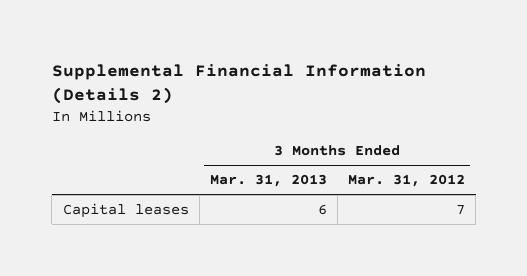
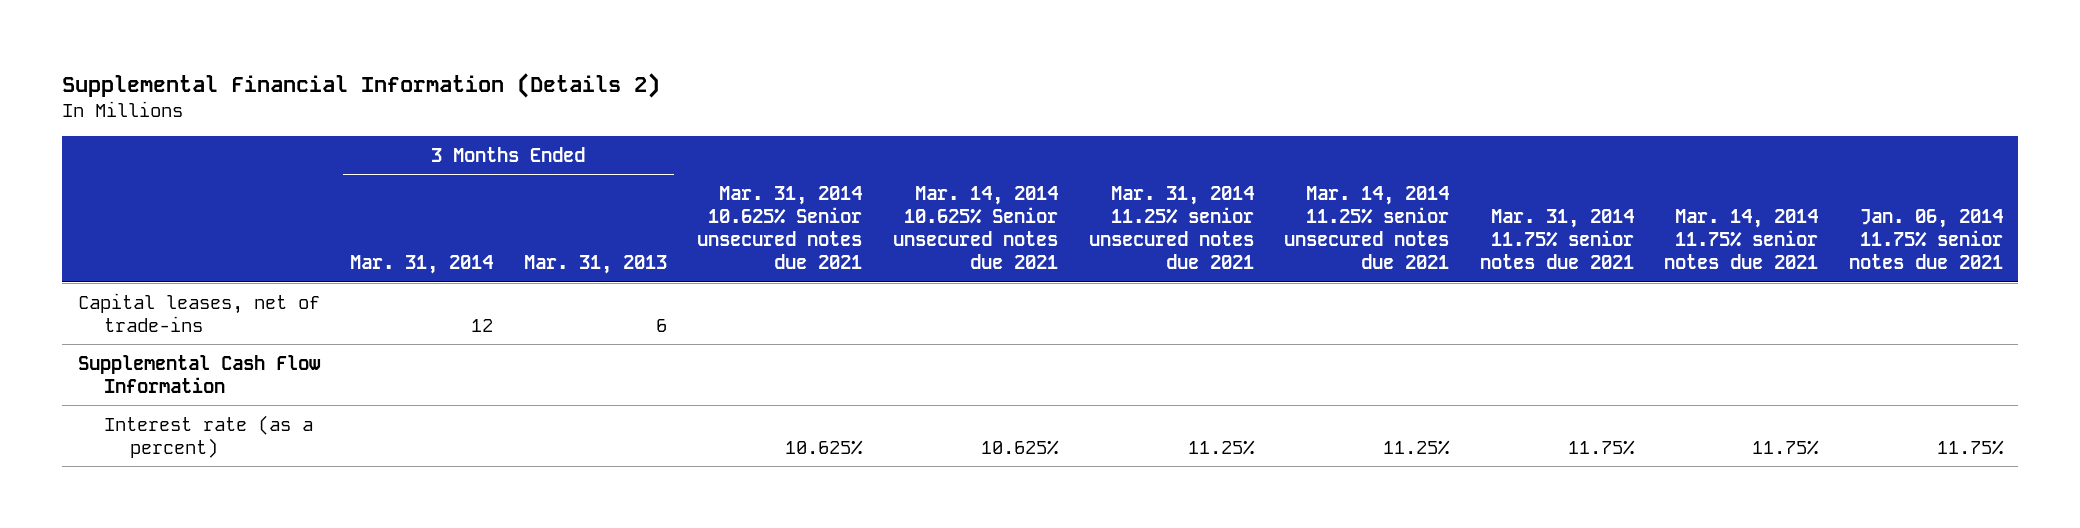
[347,174,465,188] Mar. 31, 2012 -> none
none -> [350,255,494,275] Mar. 31, 2014
none -> [697,185,863,270] Mar. 31, 2014 10.625% Senior unsecured notes due 2021
none -> [892,185,1058,270] Mar. 14, 2014 10.625% Senior unsecured notes due 2021
none -> [1088,185,1254,270] Mar. 31, 2014 11.25% senior unsecured notes due 2021
none -> [1284,185,1450,270] Mar. 14, 2014 11.25% senior unsecured notes due 2021
none -> [1479,208,1634,270] Mar. 31, 2014 11.75% senior notes due 2021
none -> [1664,208,1819,270] Mar. 14, 2014 11.75% senior notes due 2021
none -> [1848,208,2003,270] Jan. 06, 2014 11.75% senior notes due 2021
[62,203,189,219] Capital leases -> [77,292,320,332] Capital leases, net of trade-ins
none -> [77,354,321,393] Supplemental Cash Flow Information
none -> [103,414,313,458] Interest rate (as a percent)

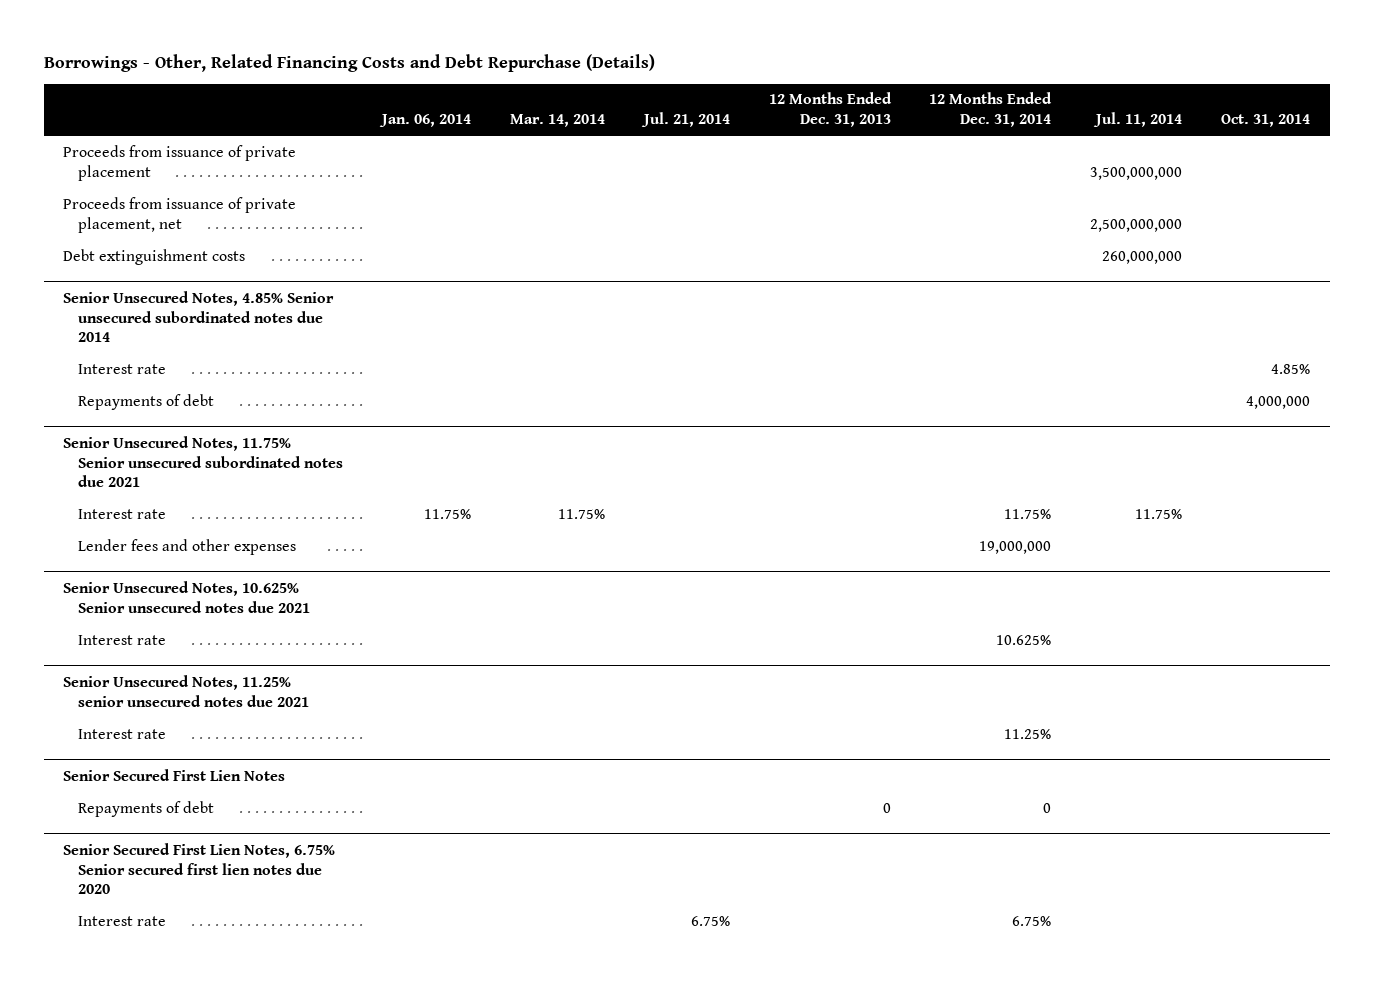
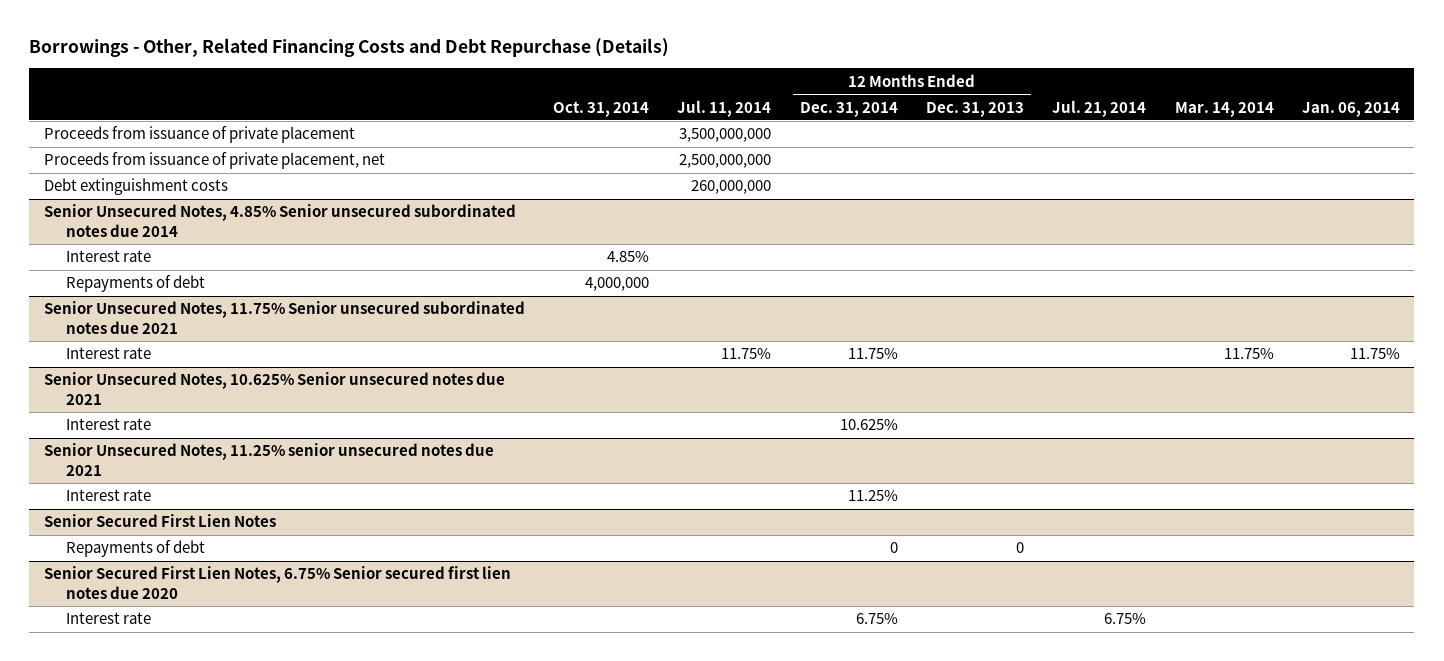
[78,538,297,555] Lender fees and other expenses -> none

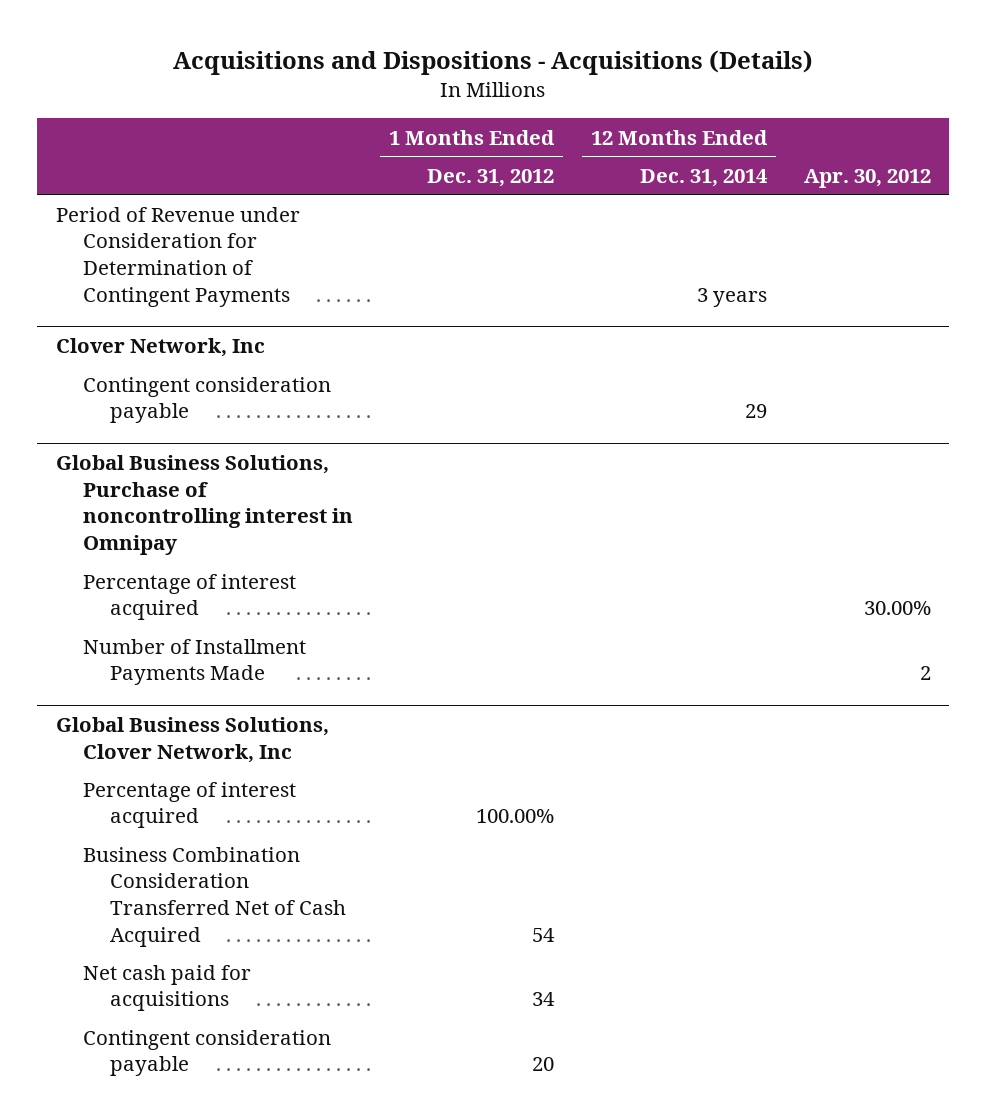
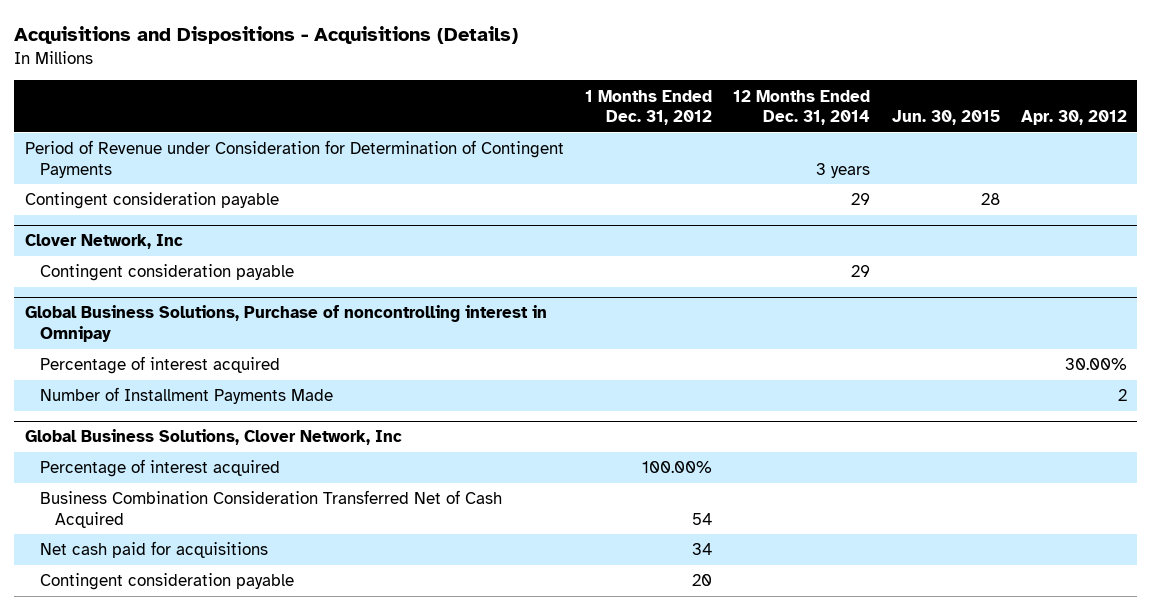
none -> [891,110,1000,126] Jun. 30, 2015
none -> [25,192,280,210] Contingent consideration payable

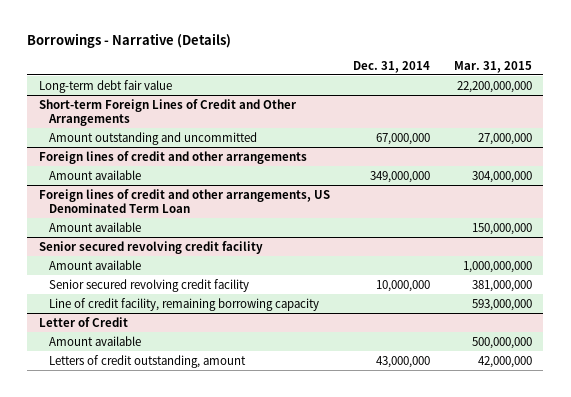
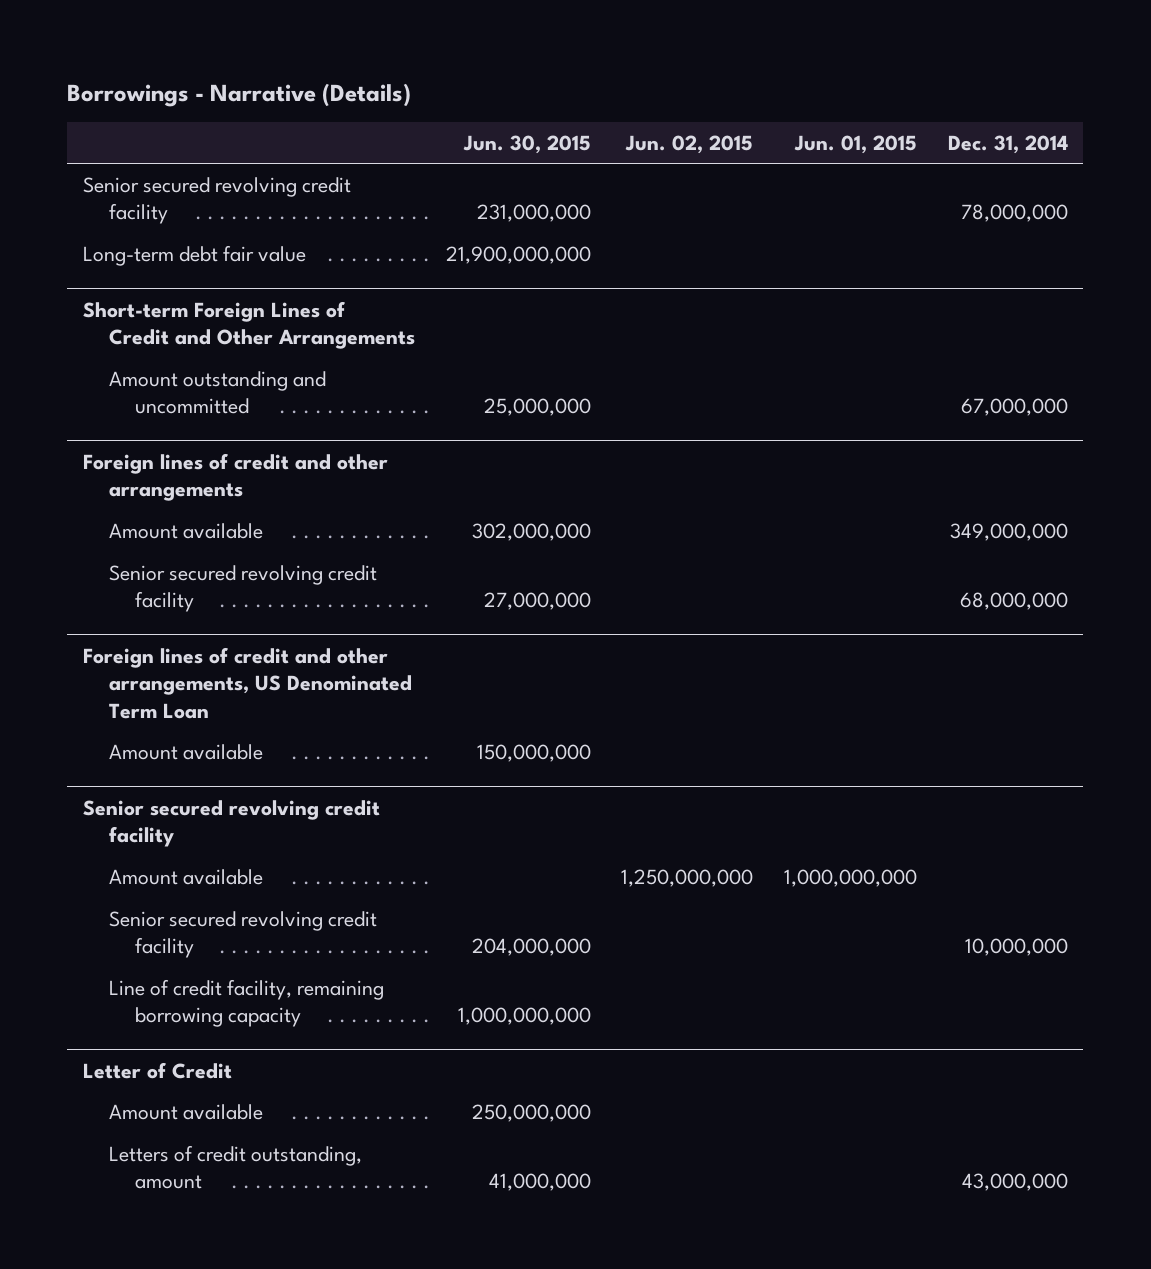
[453,60,532,73] Mar. 31, 2015 -> none
none -> [462,134,591,154] Jun. 30, 2015
none -> [625,134,754,154] Jun. 02, 2015
none -> [794,134,918,154] Jun. 01, 2015
none -> [82,176,351,225] Senior secured revolving credit facility
none -> [108,564,377,613] Senior secured revolving credit facility

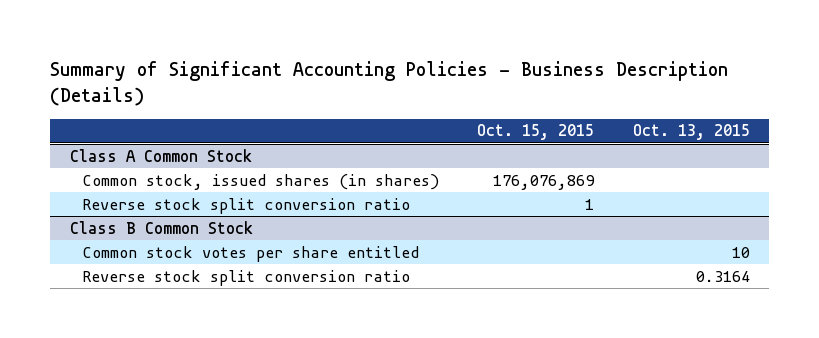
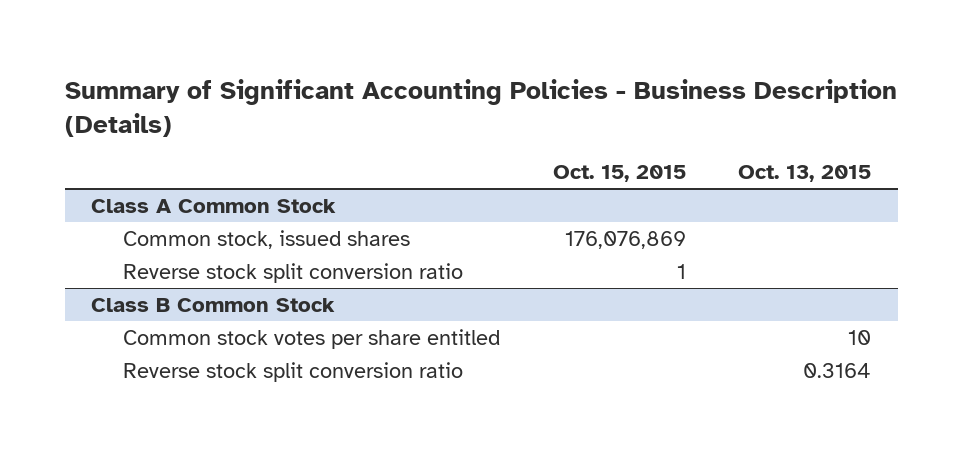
[82,173,440,190] Common stock, issued shares (in shares) -> [123,230,411,250] Common stock, issued shares

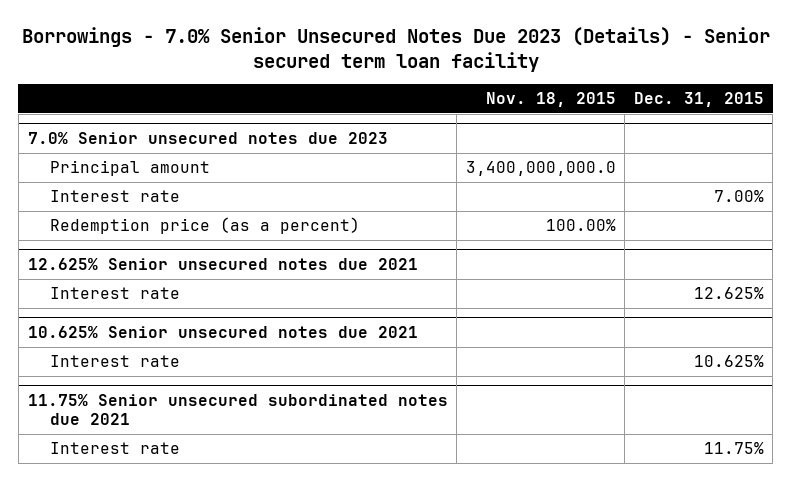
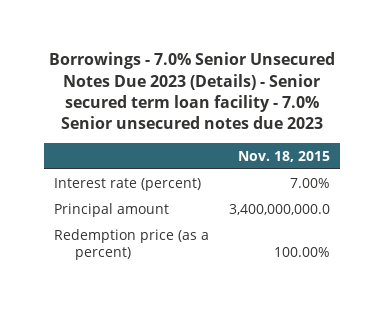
[21,27,770,72] Borrowings - 7.0% Senior Unsecured Notes Due 2023 (Details) - Senior secured term loan facility -> [48,52,335,130] Borrowings - 7.0% Senior Unsecured Notes Due 2023 (Details) - Senior secured term loan facility - 7.0% Senior unsecured notes due 2023
[633,92,764,108] Dec. 31, 2015 -> none
[27,131,388,144] 7.0% Senior unsecured notes due 2023 -> none
none -> [53,177,201,191] Interest rate (percent)
[49,190,180,203] Interest rate -> none
[27,257,418,270] 12.625% Senior unsecured notes due 2021 -> none
[49,287,180,300] Interest rate -> none
[27,325,418,338] 10.625% Senior unsecured notes due 2021 -> none
[49,355,180,368] Interest rate -> none
[27,393,448,425] 11.75% Senior unsecured subordinated notes due 2021 -> none
[49,442,180,455] Interest rate -> none

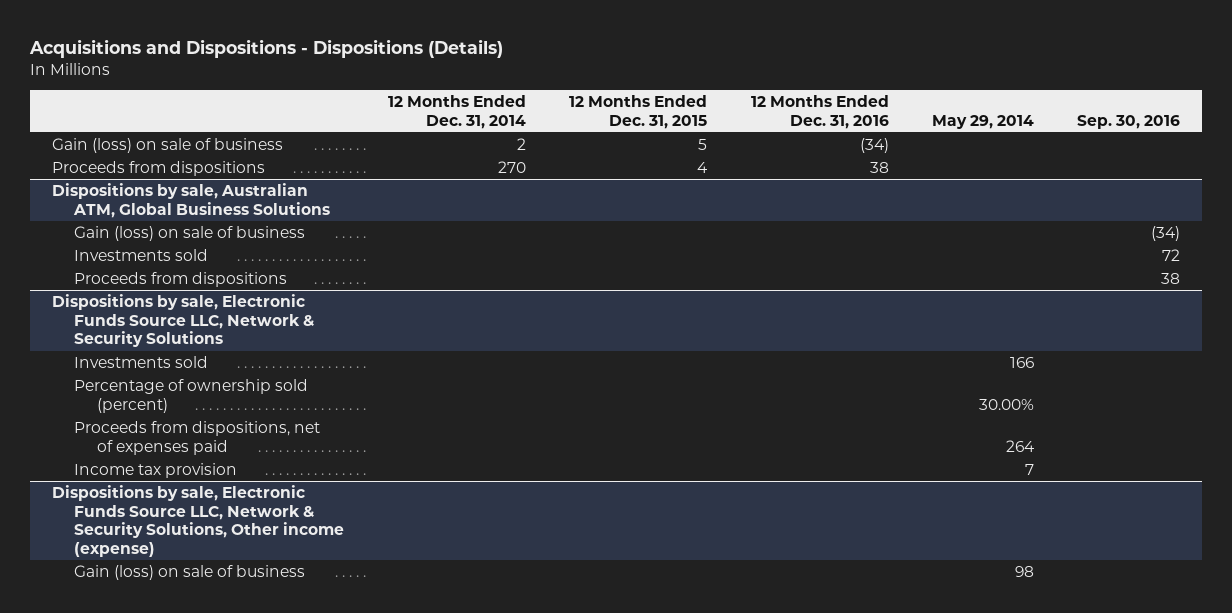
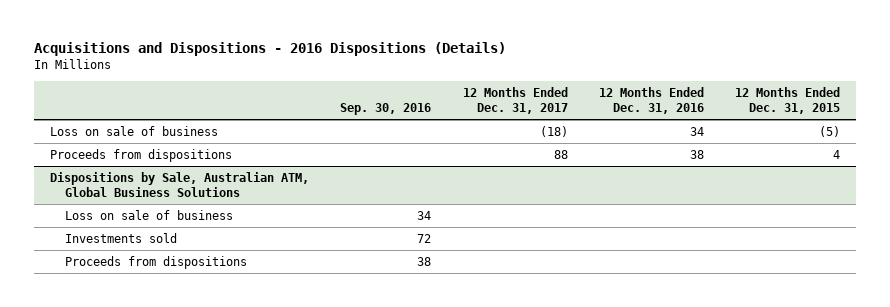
[29,39,504,59] Acquisitions and Dispositions - Dispositions (Details) -> [34,41,507,56] Acquisitions and Dispositions - 2016 Dispositions (Details)
[387,95,526,129] 12 Months Ended Dec. 31, 2014 -> none
[931,114,1034,129] May 29, 2014 -> none
none -> [462,86,568,115] 12 Months Ended Dec. 31, 2017
[51,137,283,153] Gain (loss) on sale of business -> [49,125,218,136] Loss on sale of business
[698,138,708,150] 5 -> [819,125,841,137] (5)
[859,137,889,153] (34) -> [689,126,704,136] 34
[51,182,331,218] Dispositions by sale, Australian ATM, Global Business Solutions -> [49,171,309,198] Dispositions by Sale, Australian ATM, Global Business Solutions
[74,225,306,241] Gain (loss) on sale of business -> [65,209,234,220] Loss on sale of business
[1151,225,1181,241] (34) -> [417,210,432,220] 34
[51,293,315,348] Dispositions by sale, Electronic Funds Source LLC, Network & Security Solutions -> none
[74,355,209,368] Investments sold -> none
[74,378,309,413] Percentage of ownership sold (percent) -> none
[74,420,321,455] Proceeds from dispositions, net of expenses paid -> none
[74,462,238,478] Income tax provision -> none
[51,484,345,558] Dispositions by sale, Electronic Funds Source LLC, Network & Security Solutions, Other income (expense) -> none
[74,564,306,580] Gain (loss) on sale of business -> none

